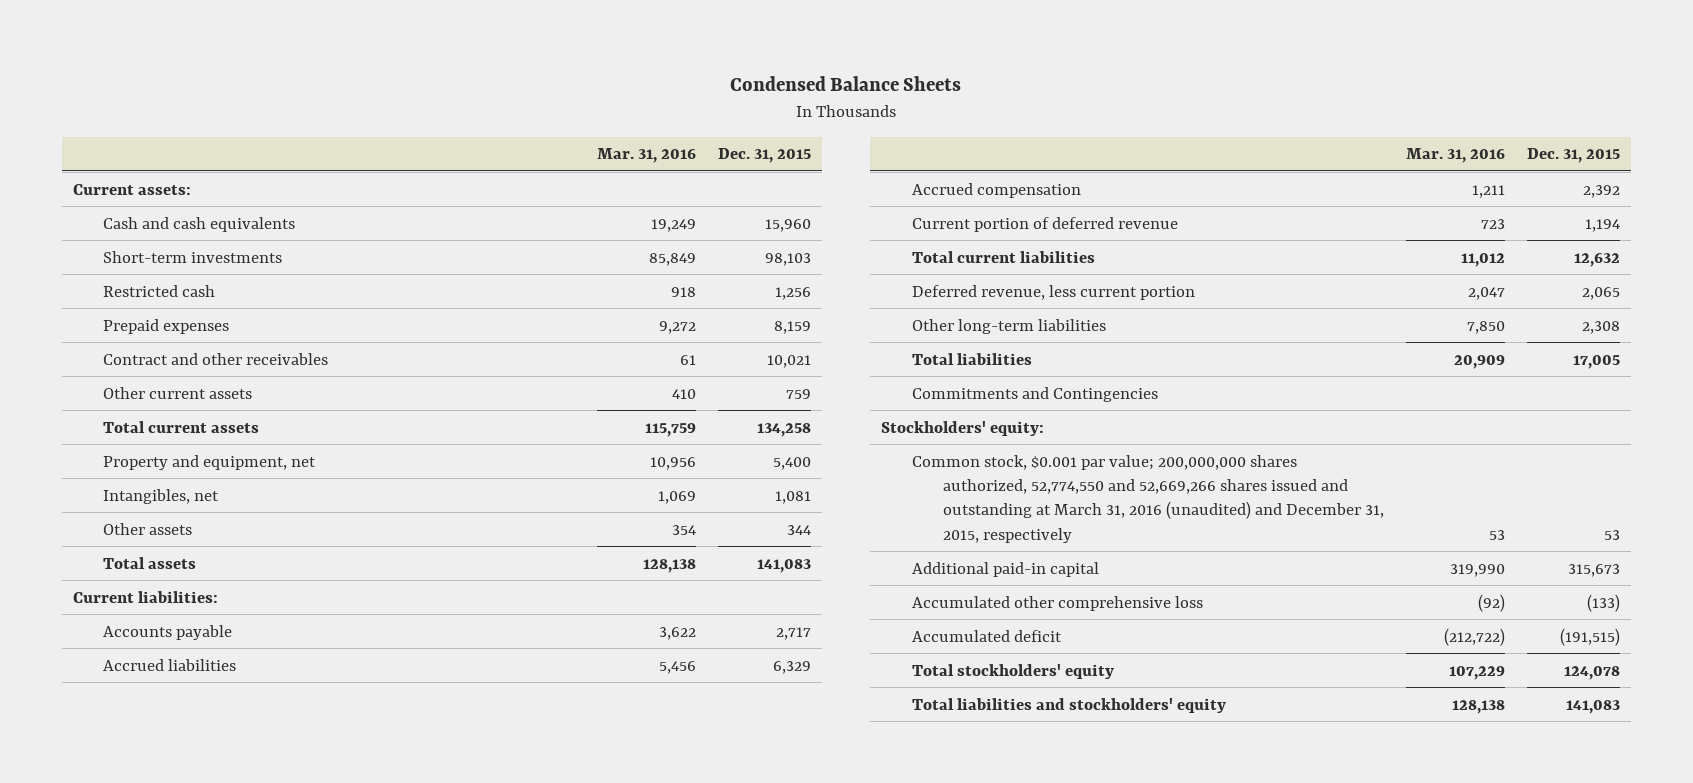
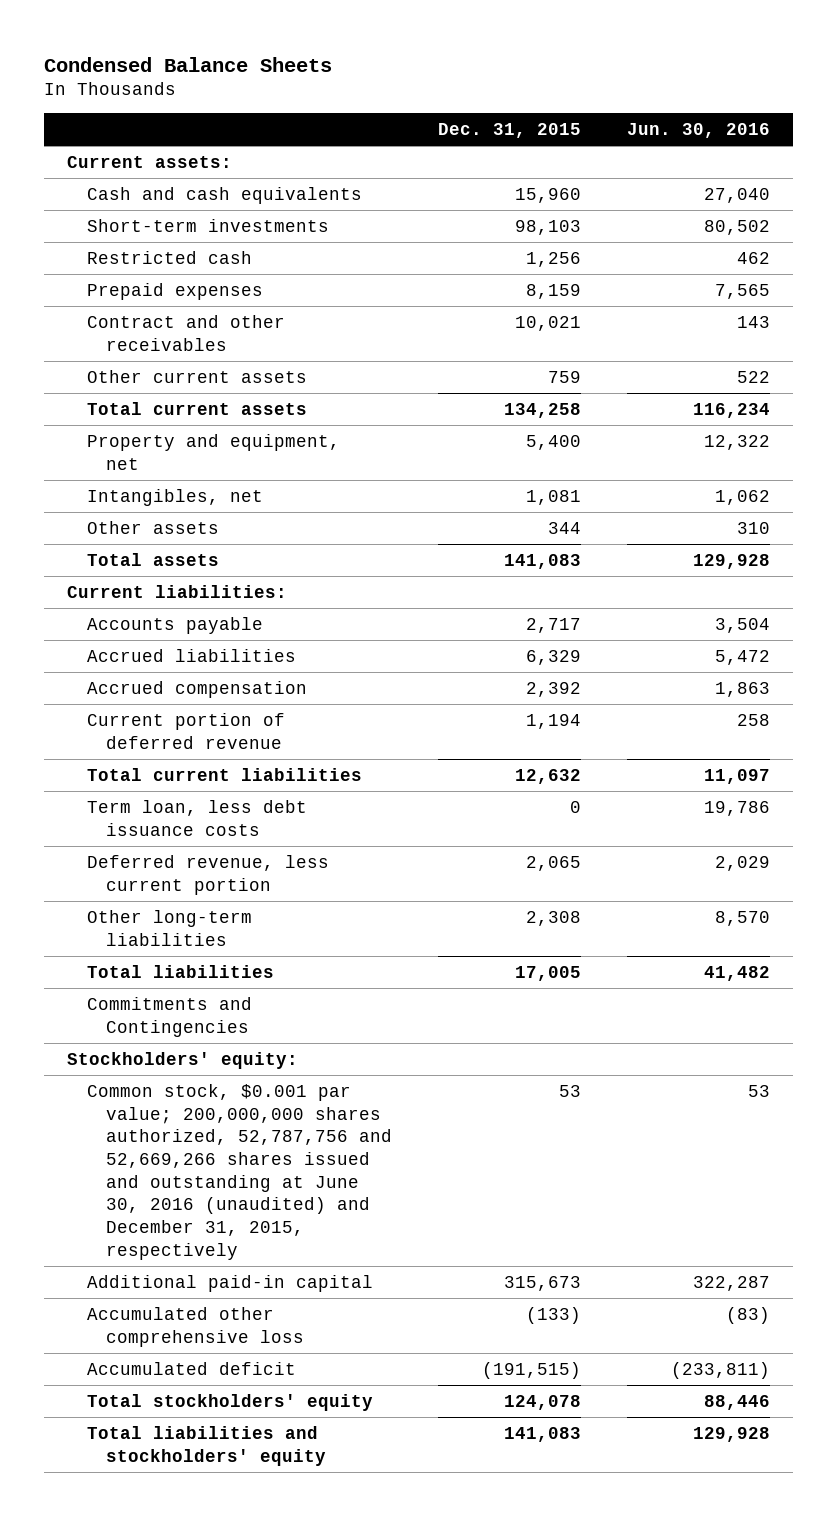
[597,148,697,164] Mar. 31, 2016 -> none
none -> [627,123,771,139] Jun. 30, 2016
none -> [86,799,307,836] Term loan, less debt issuance costs
[912,454,1384,543] Common stock, $0.001 par value; 200,000,000 shares authorized, 52,774,550 and 52,669,266 shares issued and outstanding at March 31, 2016 (unaudited) and December 31, 2015, respectively -> [86,1083,392,1260] Common stock, $0.001 par value; 200,000,000 shares authorized, 52,787,756 and 52,669,266 shares issued and outstanding at June 30, 2016 (unaudited) and December 31, 2015, respectively

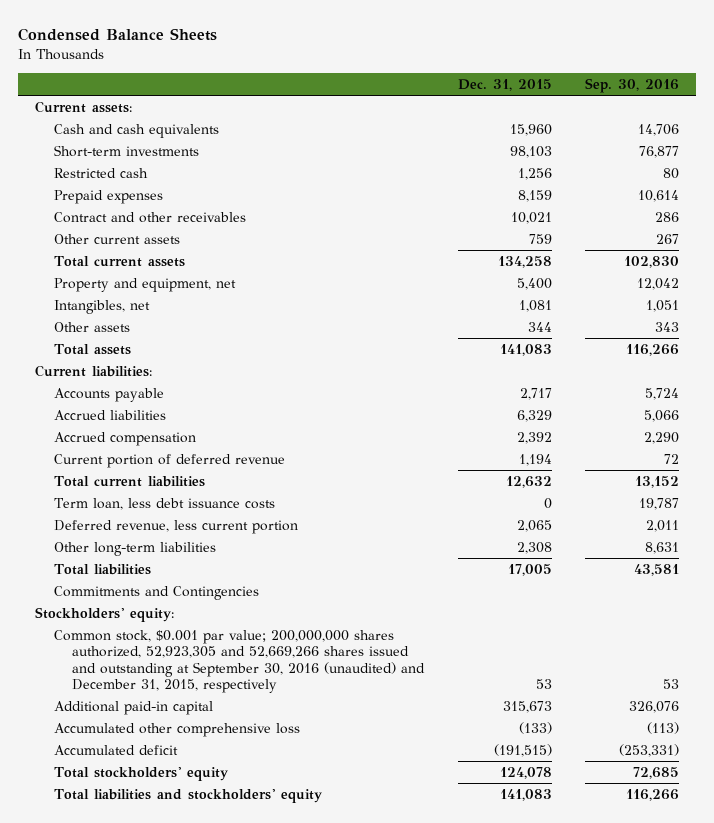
[627,123,771,139] Jun. 30, 2016 -> none
none -> [584,77,679,93] Sep. 30, 2016
[86,1083,392,1260] Common stock, $0.001 par value; 200,000,000 shares authorized, 52,787,756 and 52,669,266 shares issued and outstanding at June 30, 2016 (unaudited) and December 31, 2015, respectively -> [53,629,426,693] Common stock, $0.001 par value; 200,000,000 shares authorized, 52,923,305 and 52,669,266 shares issued and outstanding at September 30, 2016 (unaudited) and December 31, 2015, respectively

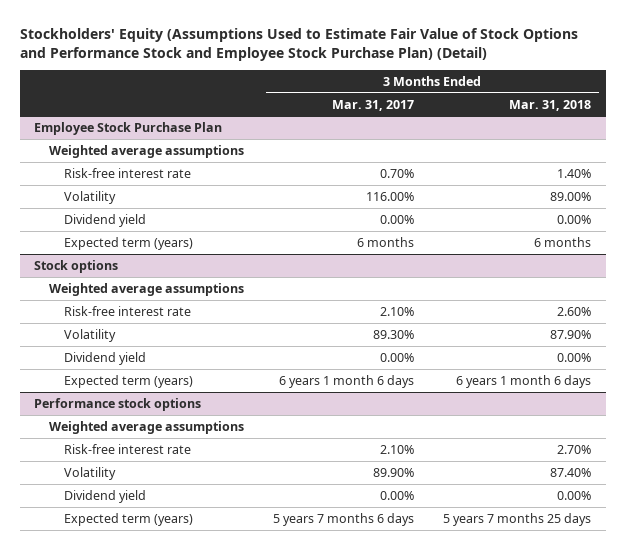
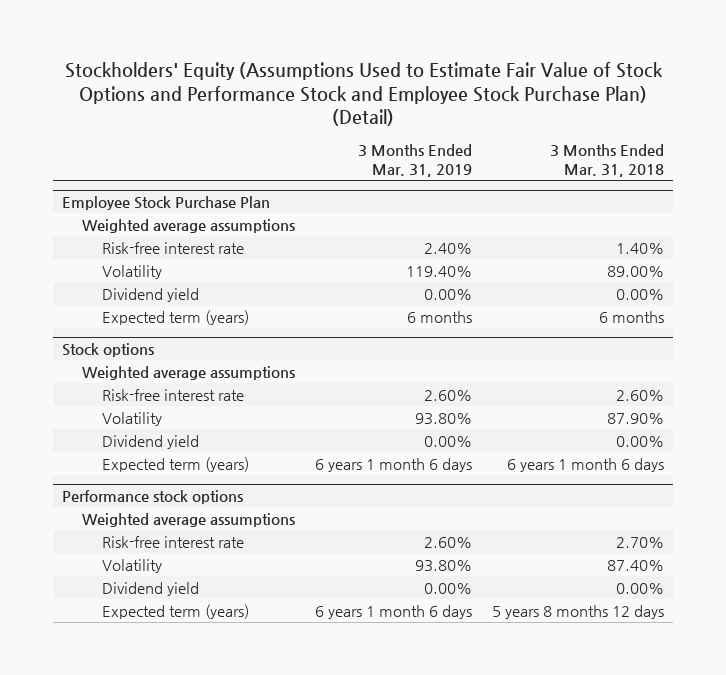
[332,99,415,111] Mar. 31, 2017 -> none
none -> [357,144,472,178] 3 Months Ended Mar. 31, 2019
[443,512,592,526] 5 years 7 months 25 days -> [491,604,664,619] 5 years 8 months 12 days

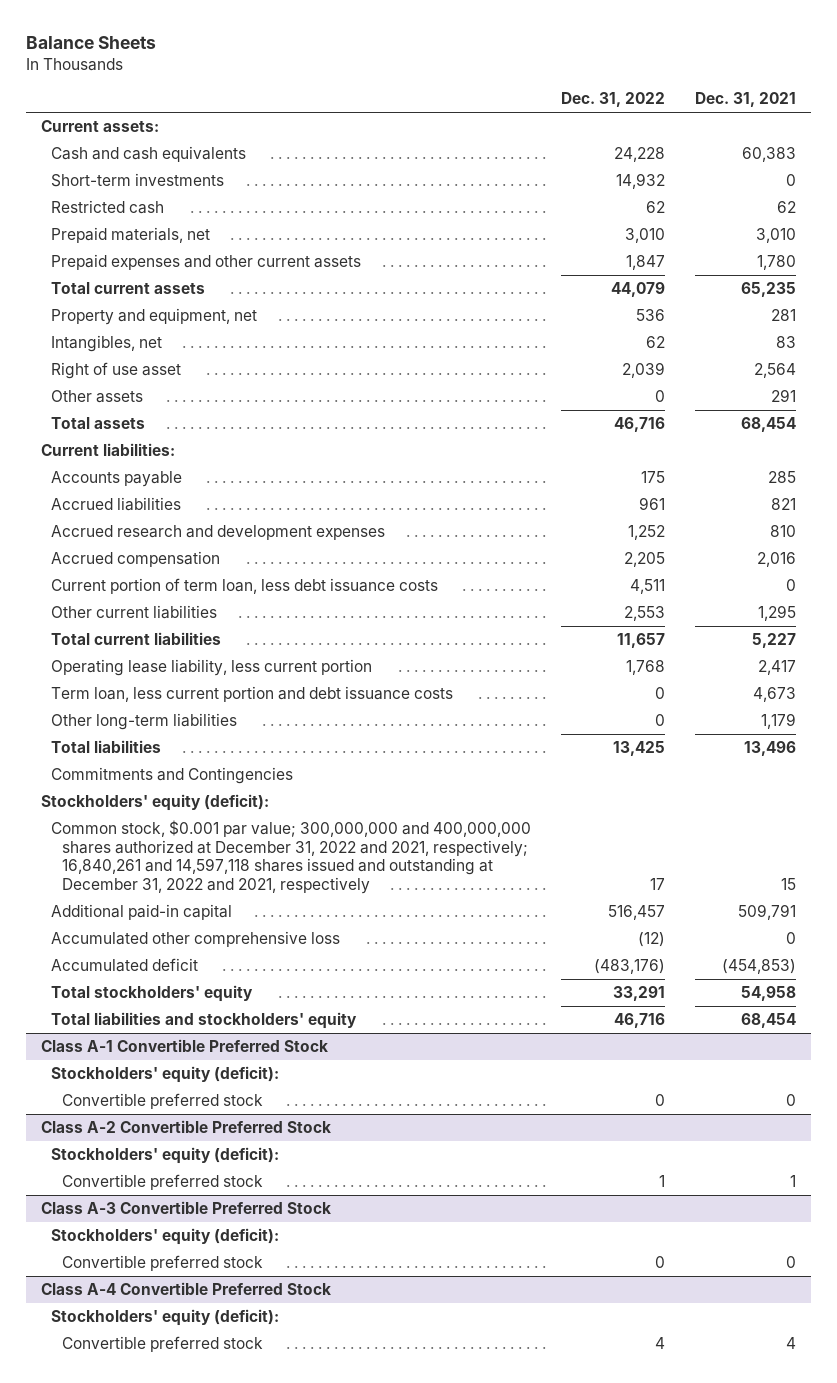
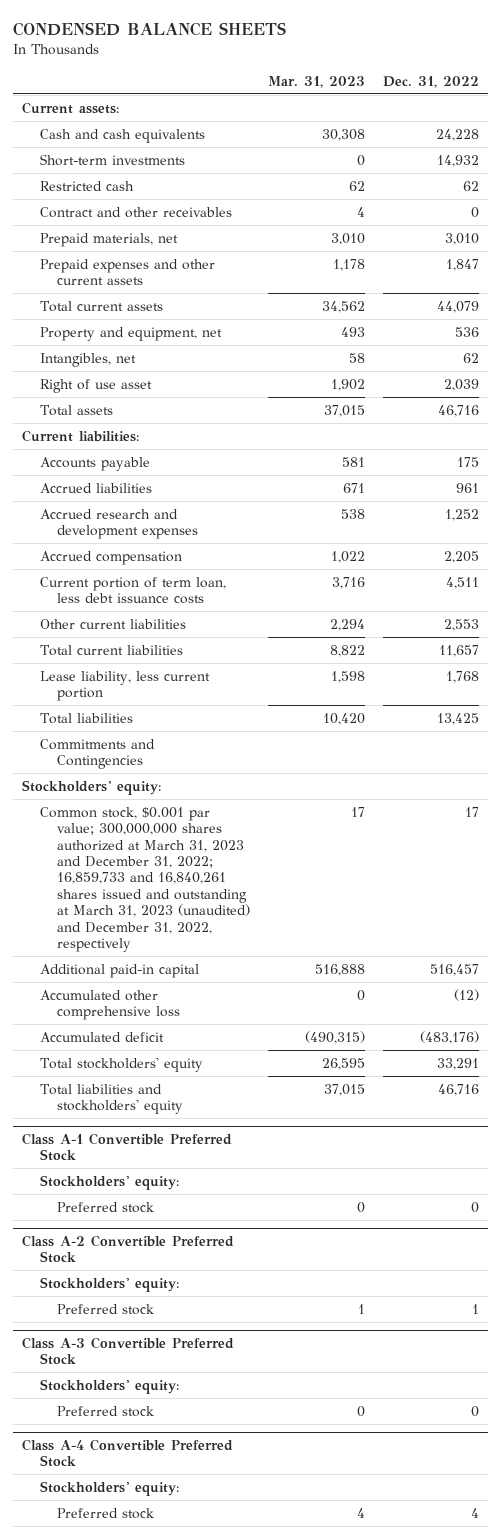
[25,36,156,50] Balance Sheets -> [12,21,286,36] CONDENSED BALANCE SHEETS
[695,92,797,108] Dec. 31, 2021 -> none
none -> [268,75,366,88] Mar. 31, 2023
none -> [39,206,232,218] Contract and other receivables
[51,390,144,404] Other assets -> none
[51,686,454,703] Term loan, less current portion and debt issuance costs -> none
[51,713,238,731] Other long-term liabilities -> none
[51,659,373,677] Operating lease liability, less current portion -> [39,670,210,702] Lease liability, less current portion
[40,794,269,812] Stockholders' equity (deficit): -> [21,779,161,795] Stockholders' equity:
[51,820,532,894] Common stock, $0.001 par value; 300,000,000 and 400,000,000 shares authorized at December 31, 2022 and 2021, respectively; 16,840,261 and 14,597,118 shares issued and outstanding at December 31, 2022 and 2021, respectively -> [39,806,251,953] Common stock, $0.001 par value; 300,000,000 shares authorized at March 31, 2023 and December 31, 2022; 16,859,733 and 16,840,261 shares issued and outstanding at March 31, 2023 (unaudited) and December 31, 2022, respectively
[51,1066,280,1084] Stockholders' equity (deficit): -> [39,1174,179,1190] Stockholders' equity:
[62,1093,264,1110] Convertible preferred stock -> [57,1201,155,1213] Preferred stock
[51,1147,280,1165] Stockholders' equity (deficit): -> [39,1276,179,1292] Stockholders' equity:
[62,1174,264,1191] Convertible preferred stock -> [57,1303,155,1315] Preferred stock
[51,1228,280,1246] Stockholders' equity (deficit): -> [39,1378,179,1394] Stockholders' equity:
[62,1255,264,1272] Convertible preferred stock -> [57,1405,155,1417] Preferred stock
[51,1309,280,1327] Stockholders' equity (deficit): -> [39,1480,179,1496] Stockholders' equity:
[62,1336,264,1353] Convertible preferred stock -> [57,1507,155,1519] Preferred stock

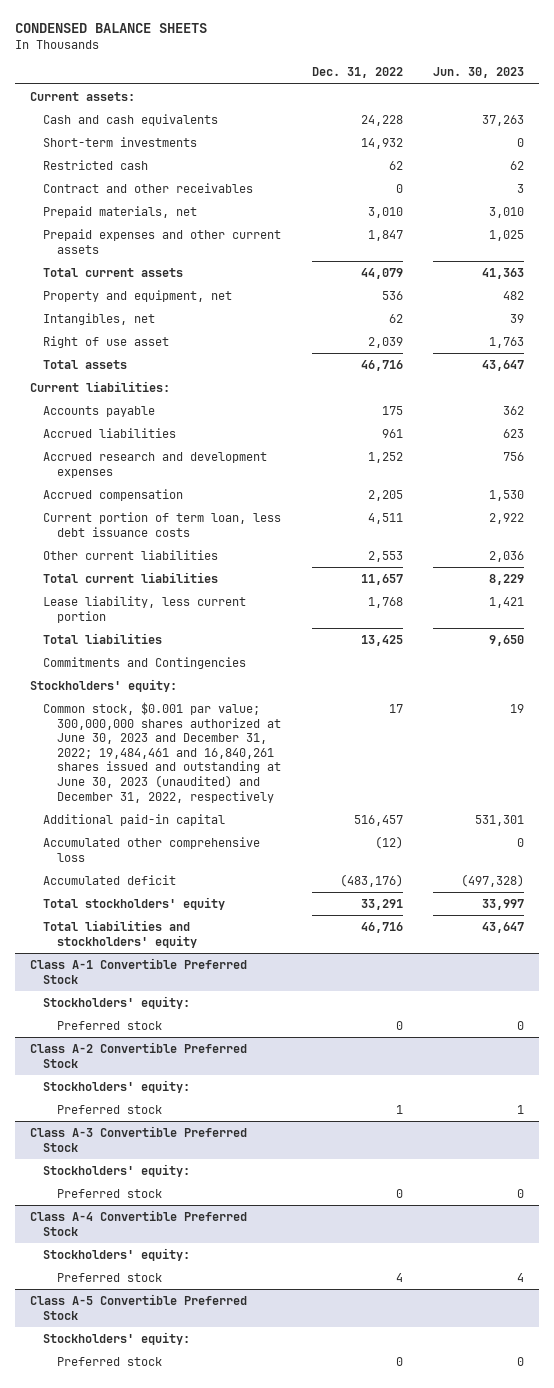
[268,75,366,88] Mar. 31, 2023 -> none
none -> [432,67,524,79] Jun. 30, 2023
[39,806,251,953] Common stock, $0.001 par value; 300,000,000 shares authorized at March 31, 2023 and December 31, 2022; 16,859,733 and 16,840,261 shares issued and outstanding at March 31, 2023 (unaudited) and December 31, 2022, respectively -> [43,701,282,803] Common stock, $0.001 par value; 300,000,000 shares authorized at June 30, 2023 and December 31, 2022; 19,484,461 and 16,840,261 shares issued and outstanding at June 30, 2023 (unaudited) and December 31, 2022, respectively
none -> [29,1293,247,1320] Class A-5 Convertible Preferred Stock
none -> [43,1331,191,1345] Stockholders' equity:
none -> [57,1356,163,1366] Preferred stock

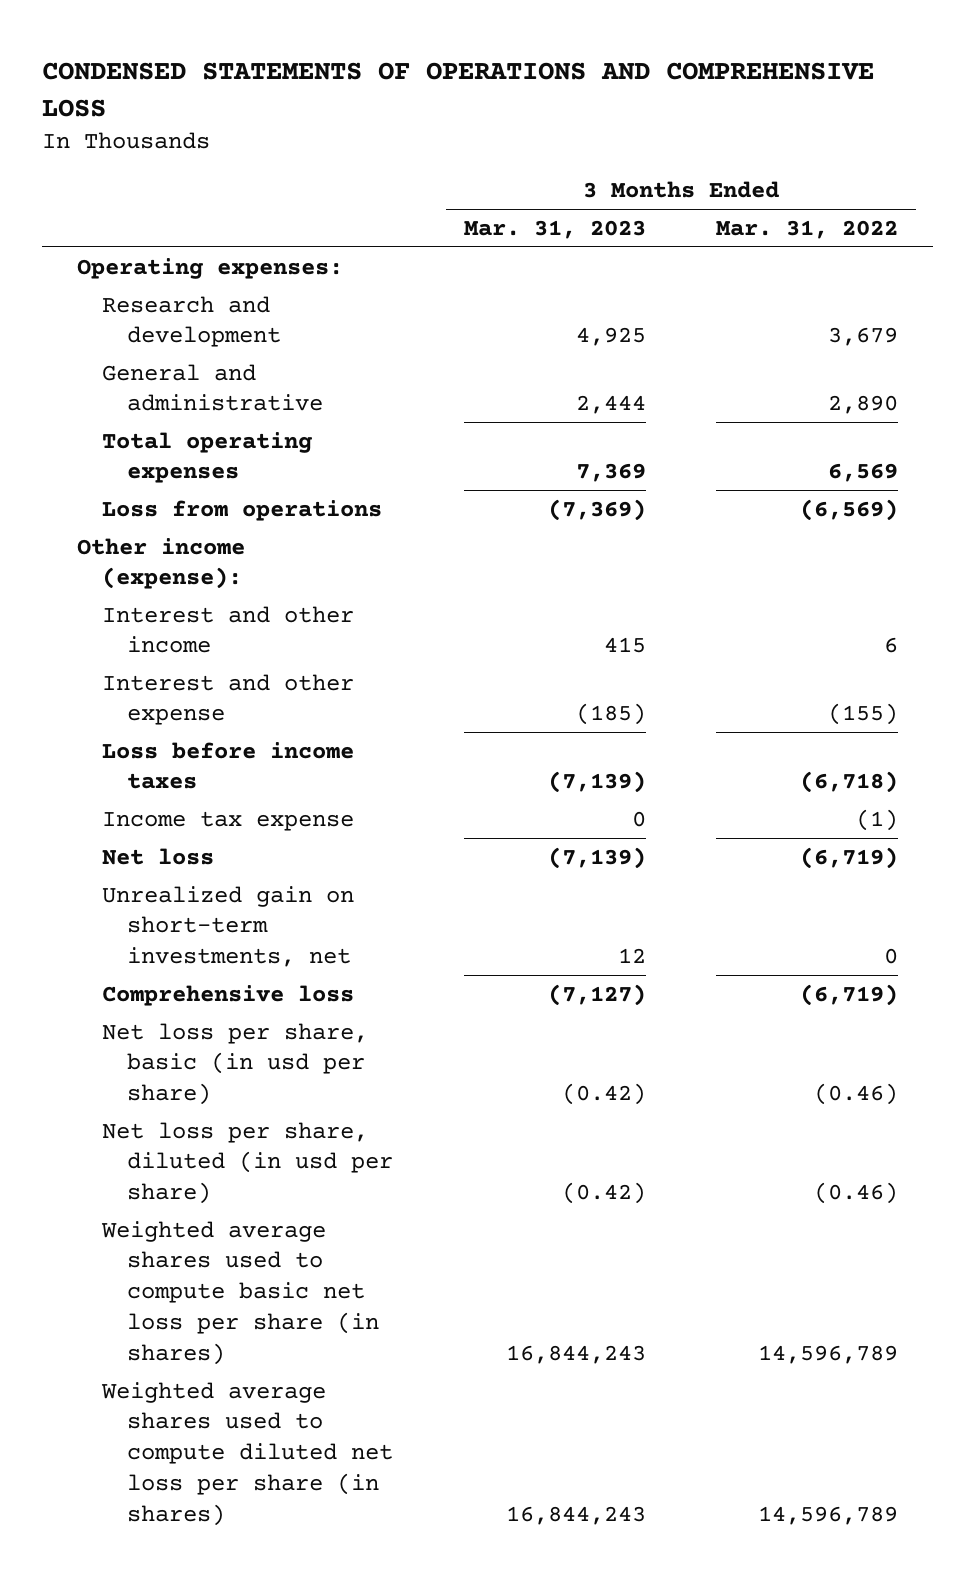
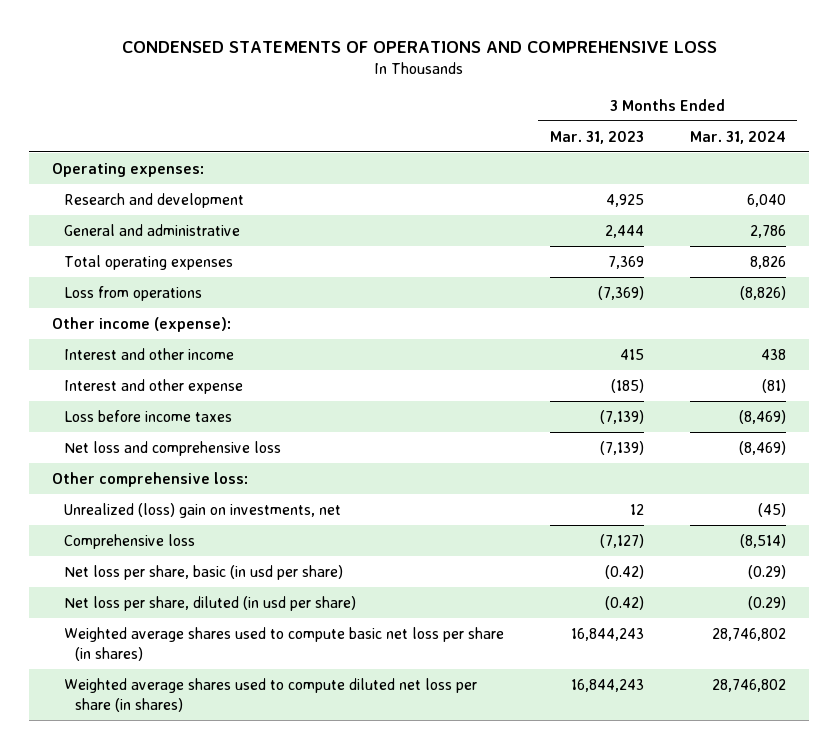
[716,219,899,239] Mar. 31, 2022 -> none
none -> [689,130,786,144] Mar. 31, 2024
[102,810,355,831] Income tax expense -> none
[102,847,215,865] Net loss -> [63,440,281,456] Net loss and comprehensive loss
none -> [51,471,248,487] Other comprehensive loss:
[102,885,355,968] Unrealized gain on short-term investments, net -> [63,502,341,518] Unrealized (loss) gain on investments, net

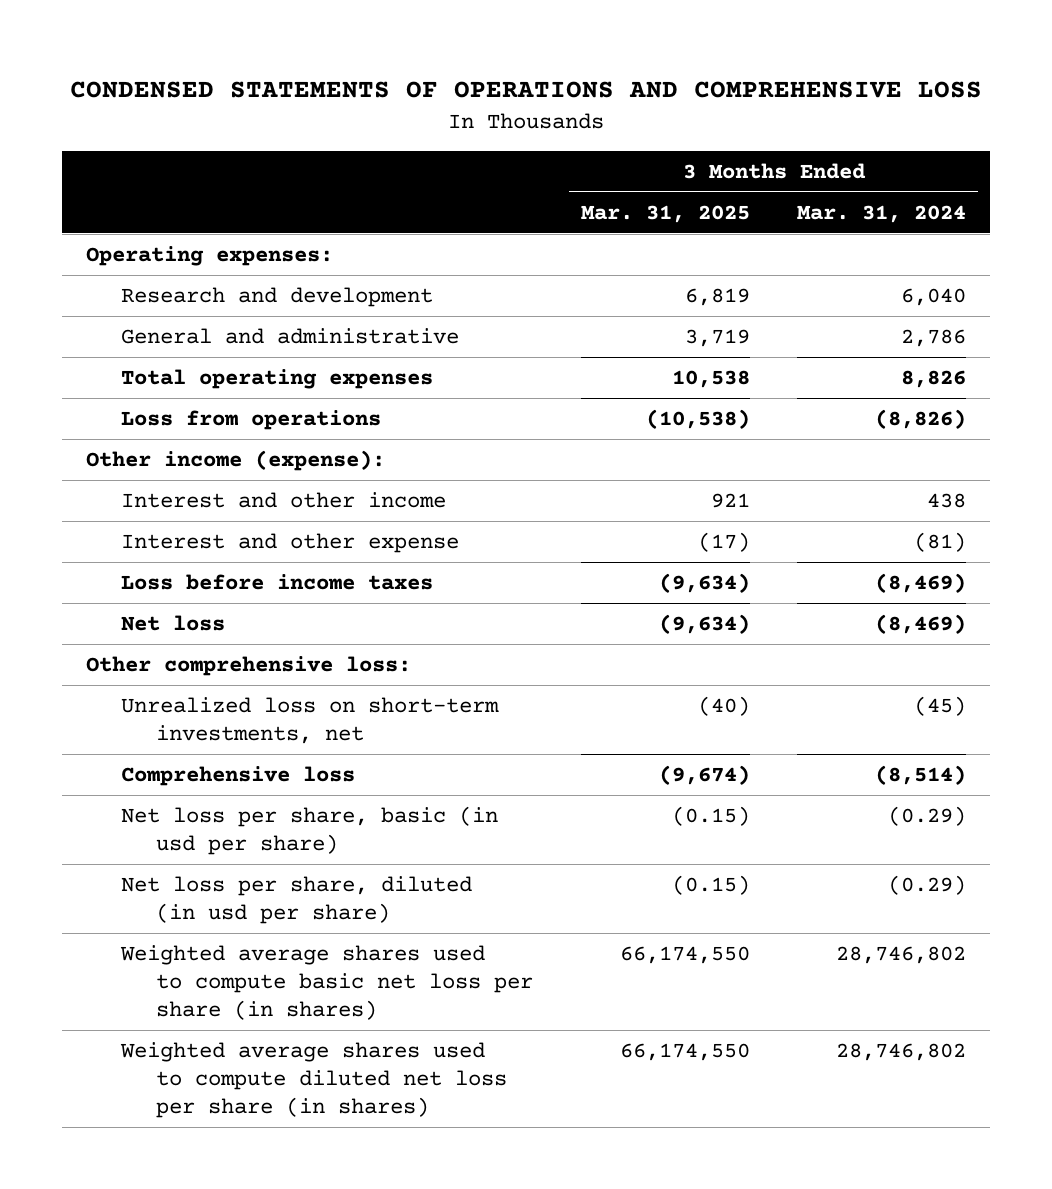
[549,130,644,144] Mar. 31, 2023 -> none
none -> [580,204,750,223] Mar. 31, 2025
[63,440,281,456] Net loss and comprehensive loss -> [121,615,226,632] Net loss
[63,502,341,518] Unrealized (loss) gain on investments, net -> [121,697,500,744] Unrealized loss on short-term investments, net

